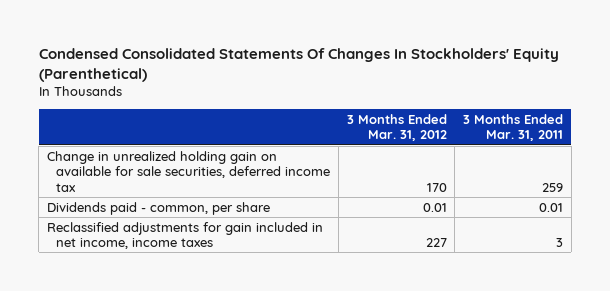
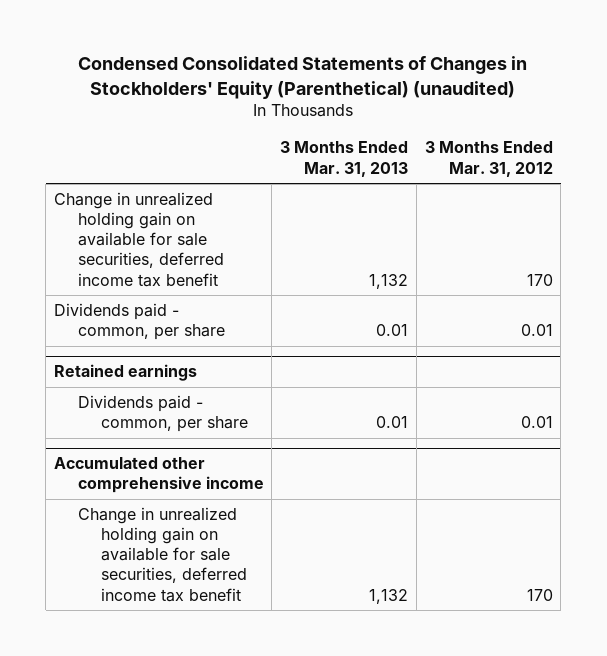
[38,47,559,82] Condensed Consolidated Statements Of Changes In Stockholders' Equity (Parenthetical) -> [78,56,528,100] Condensed Consolidated Statements of Changes in Stockholders' Equity (Parenthetical) (unaudited)
[463,113,564,142] 3 Months Ended Mar. 31, 2011 -> none
none -> [280,141,409,177] 3 Months Ended Mar. 31, 2013
[47,150,331,192] Change in unrealized holding gain on available for sale securities, deferred income tax -> [54,192,224,287] Change in unrealized holding gain on available for sale securities, deferred income tax benefit
[47,221,324,250] Reclassified adjustments for gain included in net income, income taxes -> none
none -> [54,364,198,382] Retained earnings
none -> [77,395,249,433] Dividends paid - common, per share
none -> [54,457,264,494] Accumulated other comprehensive income
none -> [77,507,248,602] Change in unrealized holding gain on available for sale securities, deferred income tax benefit

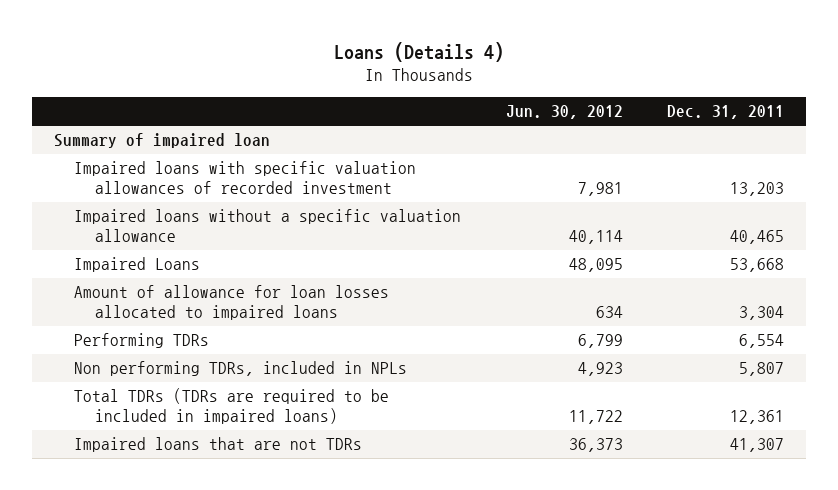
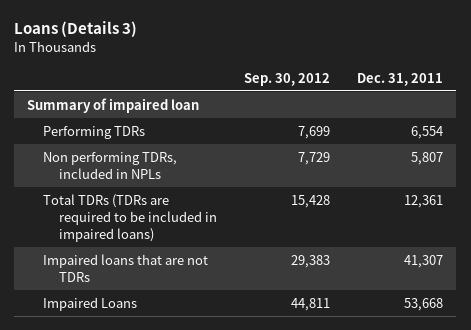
[333,41,504,62] Loans (Details 4) -> [14,21,138,38] Loans (Details 3)
[505,105,623,120] Jun. 30, 2012 -> none
none -> [244,72,331,86] Sep. 30, 2012
[74,161,417,195] Impaired loans with specific valuation allowances of recorded investment -> none
[74,209,462,243] Impaired loans without a specific valuation allowance -> none
[74,285,390,321] Amount of allowance for loan losses allocated to impaired loans -> none
[74,257,201,273] Impaired Loans -> [43,296,138,311] Impaired Loans

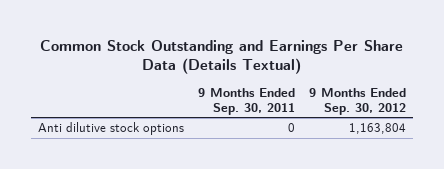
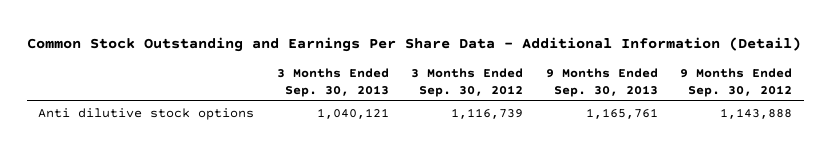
[40,39,404,75] Common Stock Outstanding and Earnings Per Share Data (Details Textual) -> [26,37,801,53] Common Stock Outstanding and Earnings Per Share Data - Additional Information (Detail)
[198,88,296,115] 9 Months Ended Sep. 30, 2011 -> none
none -> [276,67,389,98] 3 Months Ended Sep. 30, 2013
none -> [411,67,524,98] 3 Months Ended Sep. 30, 2012
none -> [545,67,658,98] 9 Months Ended Sep. 30, 2013
[348,123,406,135] 1,163,804 -> [720,107,793,119] 1,143,888

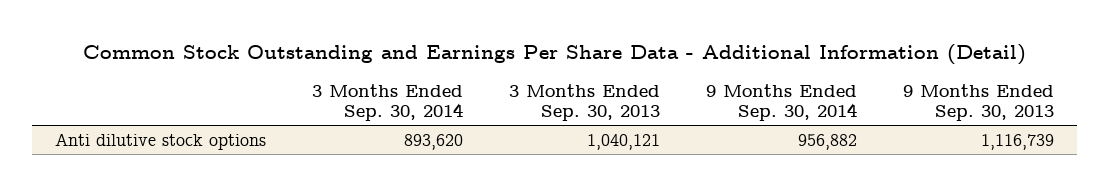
[411,67,524,98] 3 Months Ended Sep. 30, 2012 -> none
[680,67,793,98] 9 Months Ended Sep. 30, 2012 -> none
none -> [312,83,464,122] 3 Months Ended Sep. 30, 2014
none -> [706,83,858,122] 9 Months Ended Sep. 30, 2014
[585,107,658,119] 1,165,761 -> [980,133,1054,150] 1,116,739

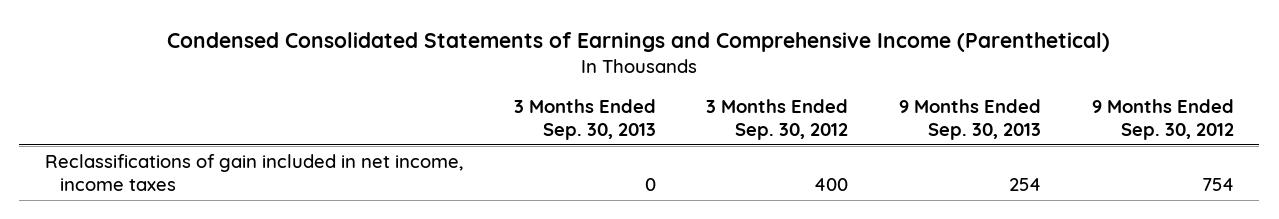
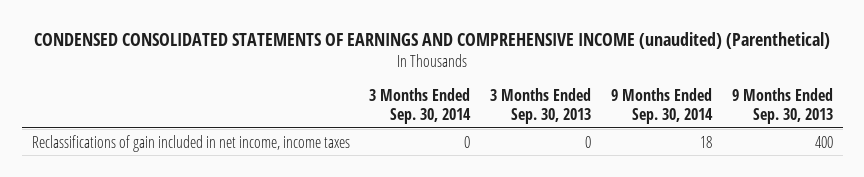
[167,31,1111,52] Condensed Consolidated Statements of Earnings and Comprehensive Income (Parenthetical) -> [34,31,831,49] CONDENSED CONSOLIDATED STATEMENTS OF EARNINGS AND COMPREHENSIVE INCOME (unaudited) (Parenthetical)
[706,98,849,141] 3 Months Ended Sep. 30, 2012 -> none
[1091,98,1234,141] 9 Months Ended Sep. 30, 2012 -> none
none -> [369,88,472,125] 3 Months Ended Sep. 30, 2014
none -> [611,88,714,125] 9 Months Ended Sep. 30, 2014
[1009,178,1042,192] 254 -> [814,135,833,148] 400

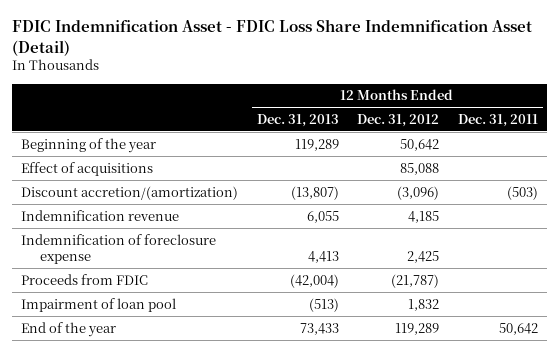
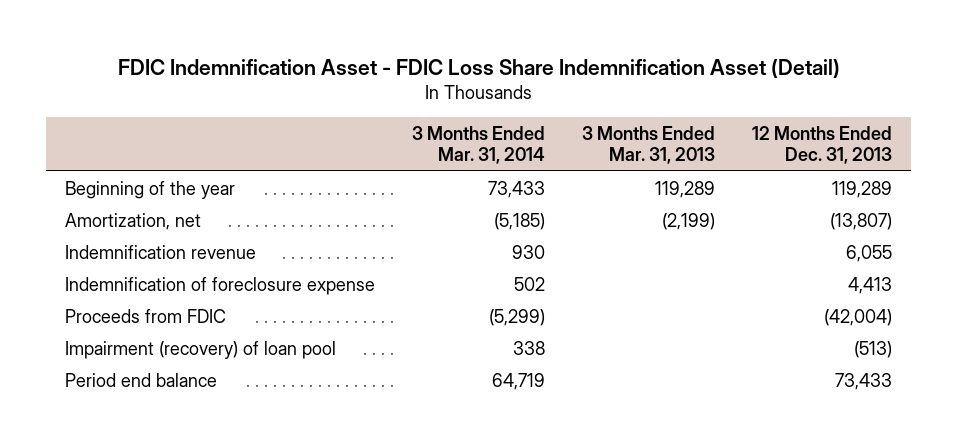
[357,113,440,127] Dec. 31, 2012 -> none
[458,113,539,127] Dec. 31, 2011 -> none
none -> [412,125,546,165] 3 Months Ended Mar. 31, 2014
none -> [582,125,716,165] 3 Months Ended Mar. 31, 2013
[21,161,154,176] Effect of acquisitions -> none
[21,185,239,200] Discount accretion/(amortization) -> [65,212,202,230] Amortization, net
[21,297,177,312] Impairment of loan pool -> [65,340,337,359] Impairment (recovery) of loan pool
[21,321,117,337] End of the year -> [65,372,218,387] Period end balance

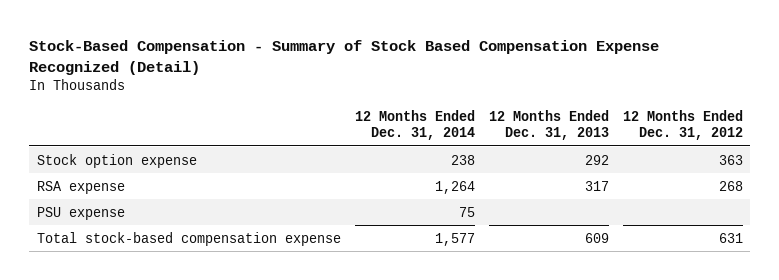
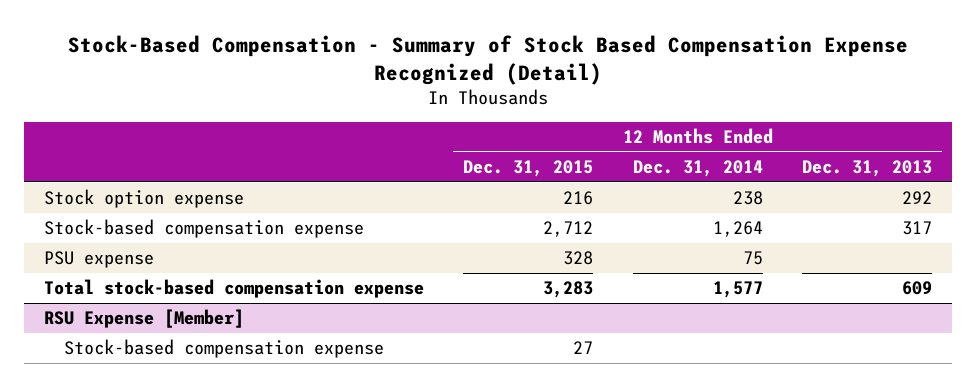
[622,110,743,141] 12 Months Ended Dec. 31, 2012 -> none
none -> [463,159,594,177] Dec. 31, 2015
[36,180,125,194] RSA expense -> [43,219,364,239] Stock-based compensation expense
none -> [43,309,244,329] RSU Expense [Member]
none -> [63,339,384,359] Stock-based compensation expense

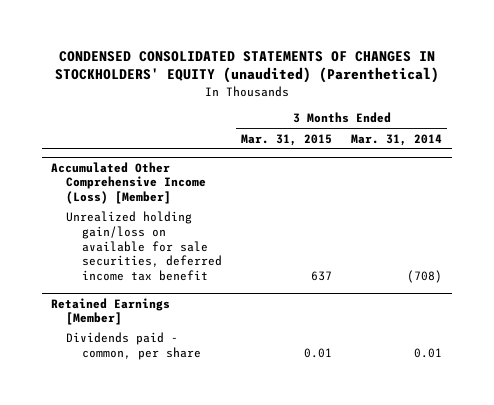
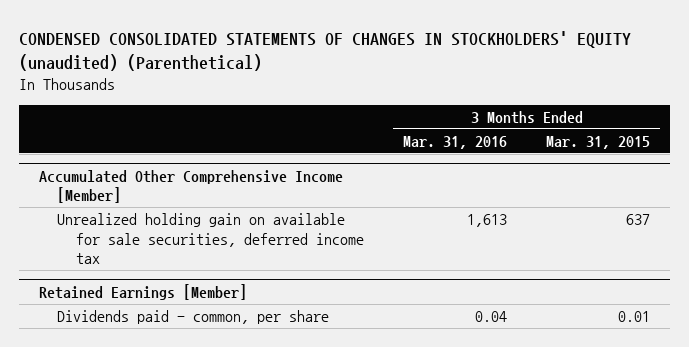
[351,133,443,146] Mar. 31, 2014 -> none
none -> [403,135,508,149] Mar. 31, 2016
[51,161,207,204] Accumulated Other Comprehensive Income (Loss) [Member] -> [38,169,343,204] Accumulated Other Comprehensive Income [Member]
[66,211,222,281] Unrealized holding gain/loss on available for sale securities, deferred income tax benefit -> [57,212,364,265] Unrealized holding gain on available for sale securities, deferred income tax

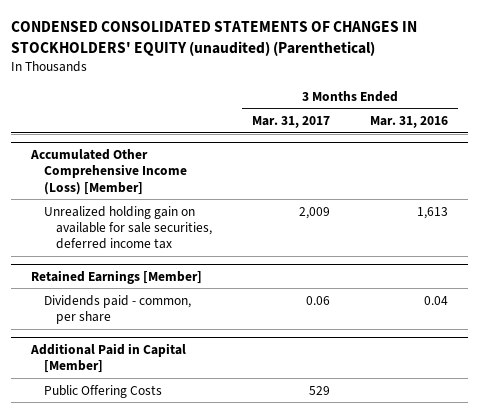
[546,135,651,149] Mar. 31, 2015 -> none
none -> [252,116,331,129] Mar. 31, 2017
[38,169,343,204] Accumulated Other Comprehensive Income [Member] -> [30,148,187,195] Accumulated Other Comprehensive Income (Loss) [Member]
none -> [30,342,187,374] Additional Paid in Capital [Member]
none -> [43,384,162,398] Public Offering Costs

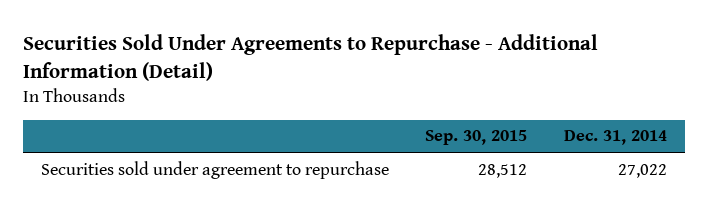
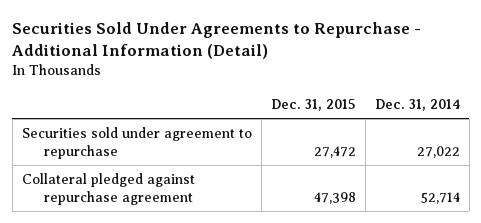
[425,130,528,146] Sep. 30, 2015 -> none
none -> [270,98,356,111] Dec. 31, 2015
none -> [21,173,195,205] Collateral pledged against repurchase agreement

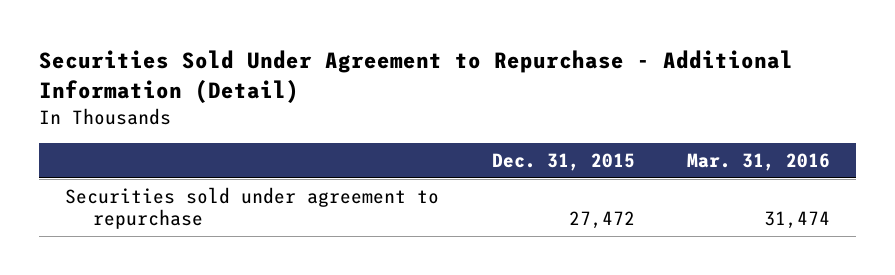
[12,22,422,60] Securities Sold Under Agreements to Repurchase - Additional Information (Detail) -> [38,50,793,103] Securities Sold Under Agreement to Repurchase - Additional Information (Detail)
[374,98,460,111] Dec. 31, 2014 -> none
none -> [687,152,831,171] Mar. 31, 2016
[21,173,195,205] Collateral pledged against repurchase agreement -> none

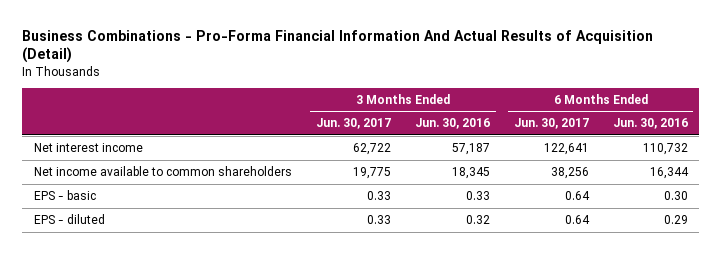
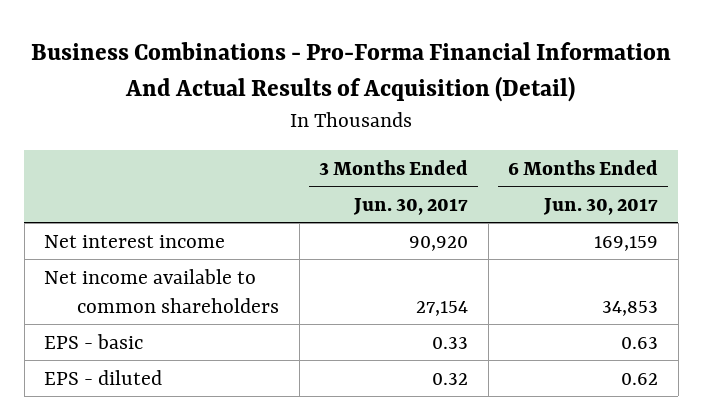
[414,118,490,130] Jun. 30, 2016 -> none
[612,118,688,130] Jun. 30, 2016 -> none
[352,143,391,156] 62,722 -> [409,235,469,251] 90,920
[543,143,589,156] 122,641 -> [594,235,659,251] 169,159
[352,167,391,180] 19,775 -> [416,300,469,316] 27,154
[550,167,589,180] 38,256 -> [602,300,659,316] 34,853
[564,191,590,201] 0.64 -> [621,336,659,349] 0.63
[366,215,391,225] 0.33 -> [432,372,469,385] 0.32
[564,215,590,225] 0.64 -> [621,372,659,385] 0.62

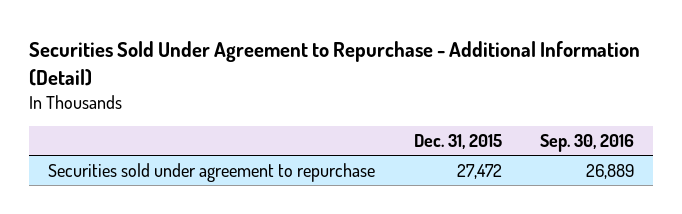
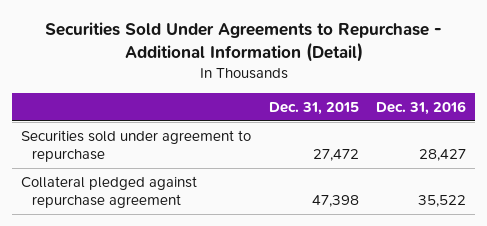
[29,40,641,86] Securities Sold Under Agreement to Repurchase - Additional Information (Detail) -> [44,22,442,63] Securities Sold Under Agreements to Repurchase - Additional Information (Detail)
[539,134,634,153] Sep. 30, 2016 -> none
none -> [375,100,466,115] Dec. 31, 2016
none -> [21,175,198,208] Collateral pledged against repurchase agreement

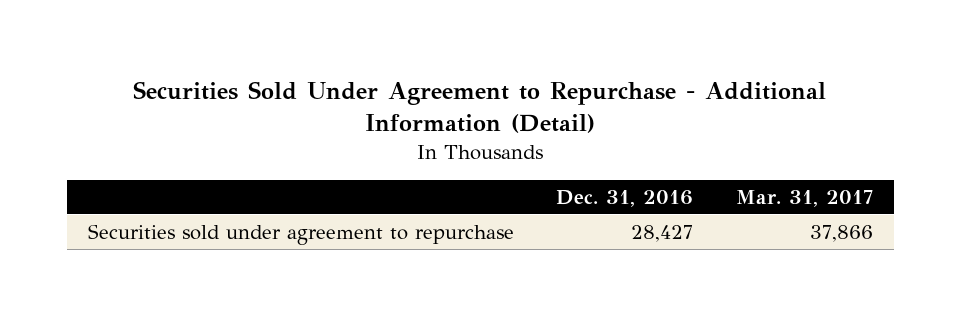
[44,22,442,63] Securities Sold Under Agreements to Repurchase - Additional Information (Detail) -> [133,81,827,134] Securities Sold Under Agreement to Repurchase - Additional Information (Detail)
[268,101,359,115] Dec. 31, 2015 -> none
none -> [735,189,873,207] Mar. 31, 2017
[21,175,198,208] Collateral pledged against repurchase agreement -> none

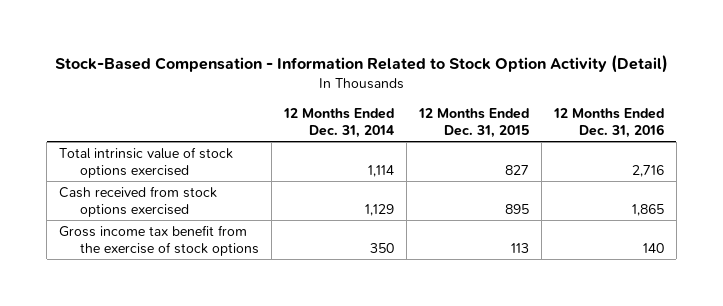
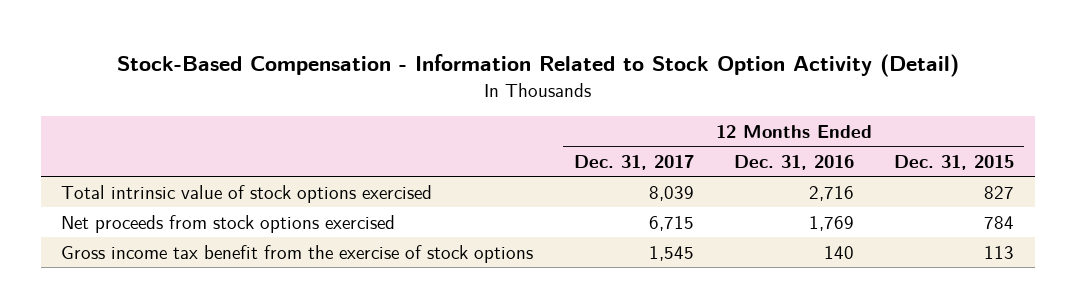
[283,107,395,138] 12 Months Ended Dec. 31, 2014 -> none
none -> [573,154,694,170] Dec. 31, 2017
[59,186,218,217] Cash received from stock options exercised -> [61,214,396,233] Net proceeds from stock options exercised
[505,203,530,214] 895 -> [984,215,1015,229] 784
[631,203,664,216] 1,865 -> [808,215,854,231] 1,769

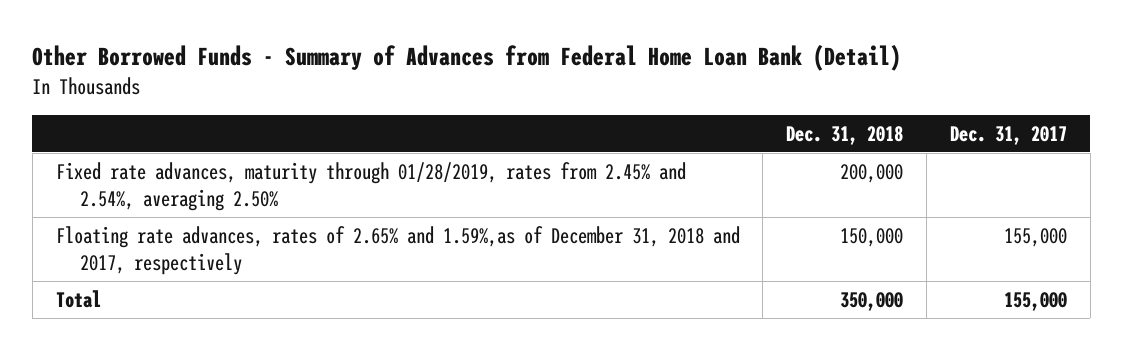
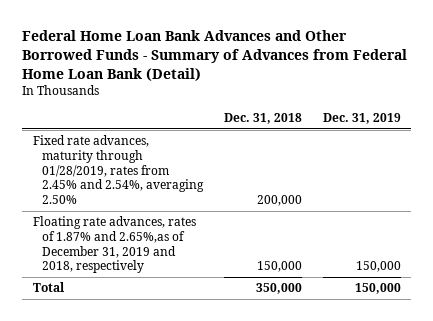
[32,44,902,72] Other Borrowed Funds - Summary of Advances from Federal Home Loan Bank (Detail) -> [22,29,408,81] Federal Home Loan Bank Advances and Other Borrowed Funds - Summary of Advances from Federal Home Loan Bank (Detail)
[949,125,1067,145] Dec. 31, 2017 -> none
none -> [322,113,401,125] Dec. 31, 2019
[55,225,740,276] Floating rate advances, rates of 2.65% and 1.59%,as of December 31, 2018 and 2017, respectively -> [32,216,196,274] Floating rate advances, rates of 1.87% and 2.65%,as of December 31, 2019 and 2018, respectively

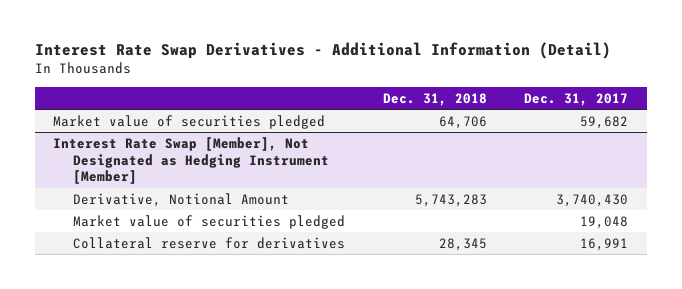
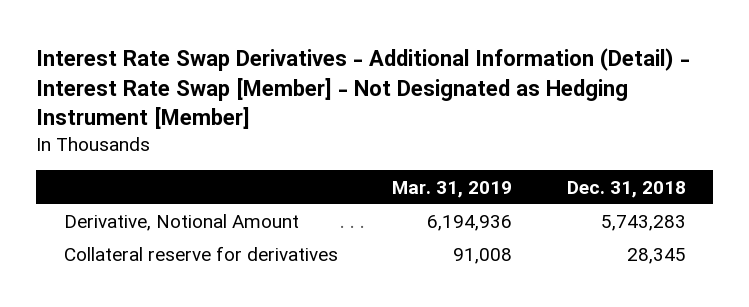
[34,42,611,60] Interest Rate Swap Derivatives - Additional Information (Detail) -> [36,48,691,130] Interest Rate Swap Derivatives - Additional Information (Detail) - Interest Rate Swap [Member] - Not Designated as Hedging Instrument [Member]
[524,92,629,106] Dec. 31, 2017 -> none
none -> [392,180,513,198] Mar. 31, 2019
[53,114,326,129] Market value of securities pledged -> none
[53,136,330,185] Interest Rate Swap [Member], Not Designated as Hedging Instrument [Member] -> none
[73,214,346,229] Market value of securities pledged -> none

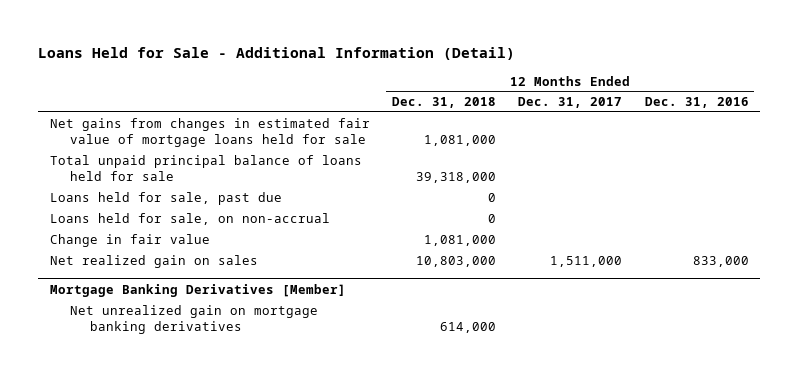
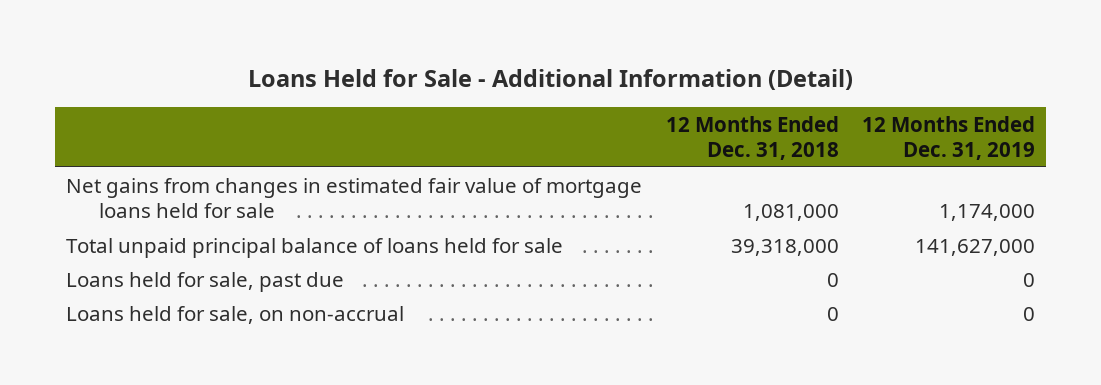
[518,97,623,109] Dec. 31, 2017 -> none
[644,97,749,109] Dec. 31, 2016 -> none
none -> [861,115,1035,160] 12 Months Ended Dec. 31, 2019
[49,233,210,247] Change in fair value -> none
[49,254,258,268] Net realized gain on sales -> none
[49,283,346,297] Mortgage Banking Derivatives [Member] -> none
[69,304,318,334] Net unrealized gain on mortgage banking derivatives -> none

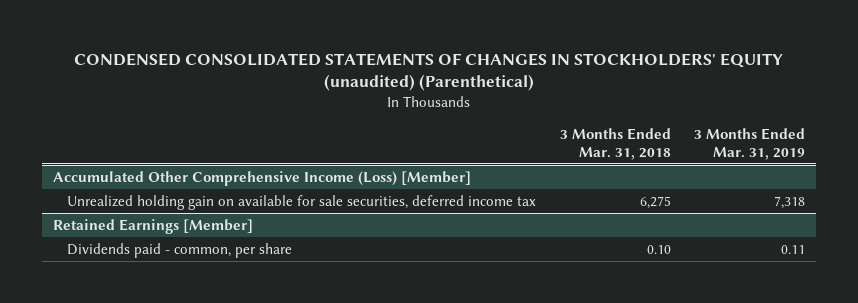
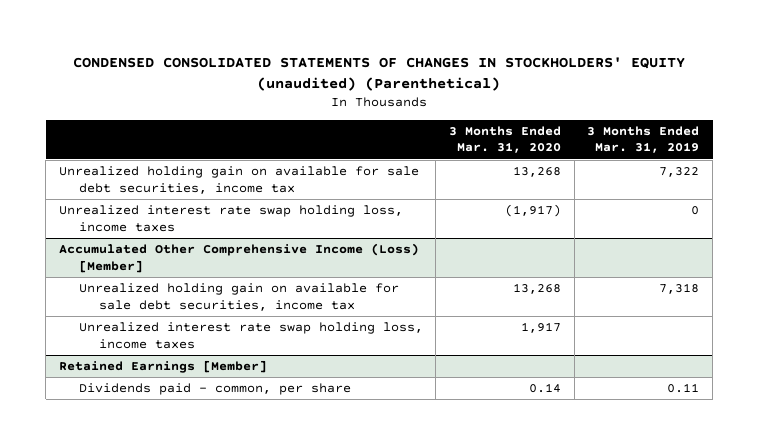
[559,127,671,160] 3 Months Ended Mar. 31, 2018 -> none
none -> [449,125,562,154] 3 Months Ended Mar. 31, 2020
none -> [58,166,419,194] Unrealized holding gain on available for sale debt securities, income tax
none -> [58,205,403,232] Unrealized interest rate swap holding loss, income taxes
[67,194,537,210] Unrealized holding gain on available for sale securities, deferred income tax -> [78,283,399,311] Unrealized holding gain on available for sale debt securities, income tax
none -> [78,322,423,349] Unrealized interest rate swap holding loss, income taxes

